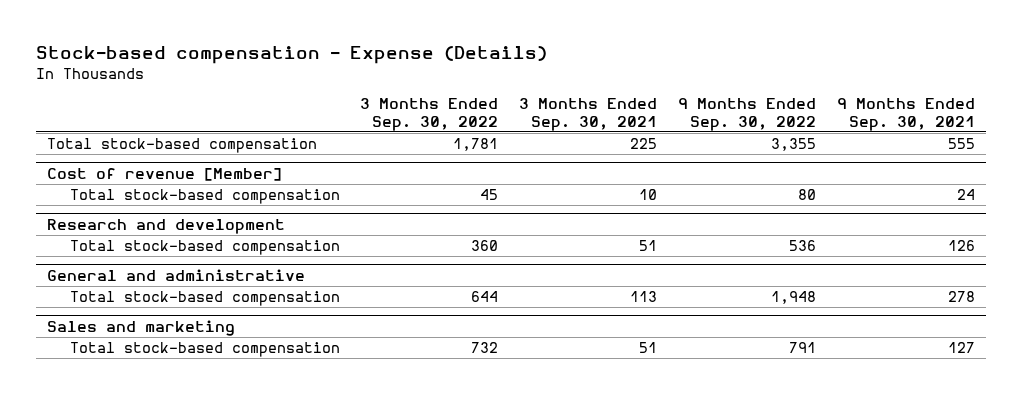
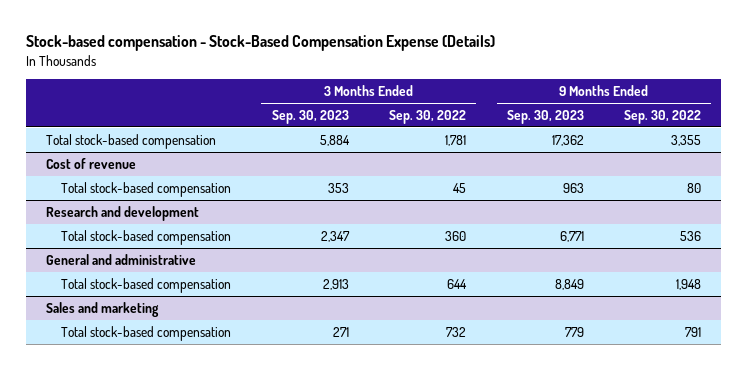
[36,45,548,64] Stock-based compensation - Expense (Details) -> [26,35,496,52] Stock-based compensation - Stock-Based Compensation Expense (Details)
[519,98,658,131] 3 Months Ended Sep. 30, 2021 -> none
[837,98,976,131] 9 Months Ended Sep. 30, 2021 -> none
none -> [271,109,349,124] Sep. 30, 2023
none -> [506,109,584,124] Sep. 30, 2023
[46,167,282,181] Cost of revenue [Member] -> [46,157,137,169] Cost of revenue

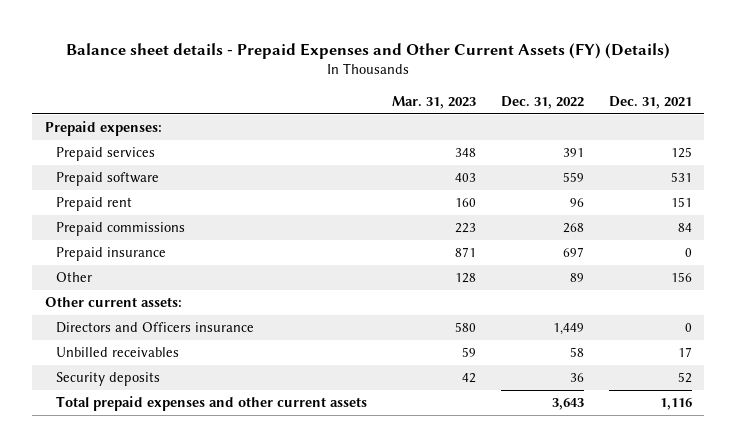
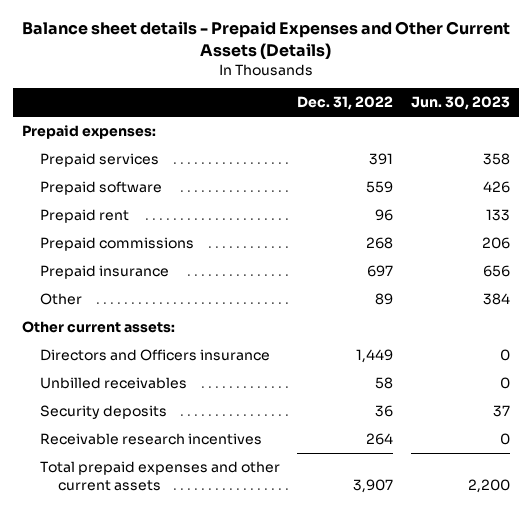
[66,42,671,59] Balance sheet details - Prepaid Expenses and Other Current Assets (FY) (Details) -> [21,21,510,59] Balance sheet details - Prepaid Expenses and Other Current Assets (Details)
[391,95,476,109] Mar. 31, 2023 -> none
[608,95,692,109] Dec. 31, 2021 -> none
none -> [411,96,511,111] Jun. 30, 2023
none -> [39,433,262,446] Receivable research incentives
[551,398,584,411] 3,643 -> [353,478,394,493] 3,907

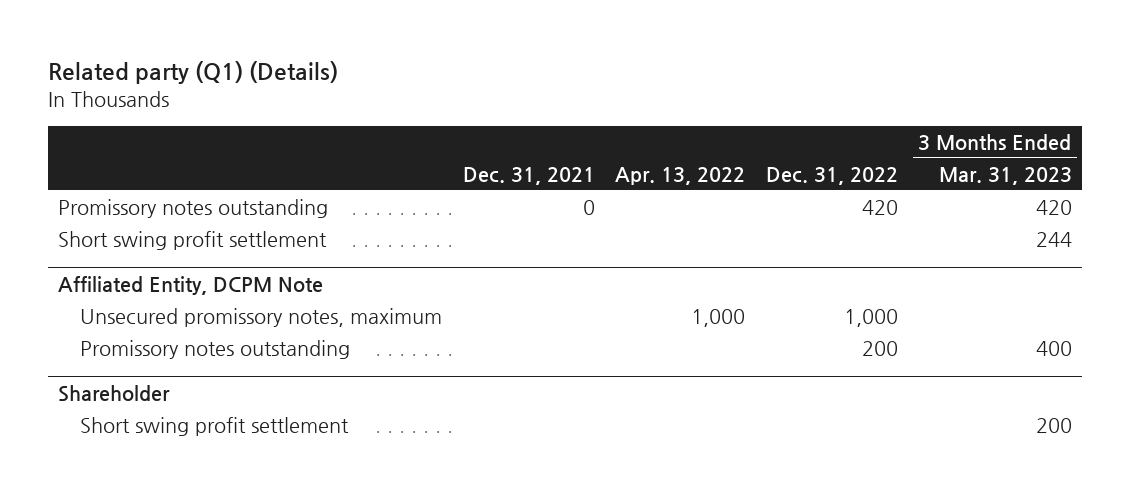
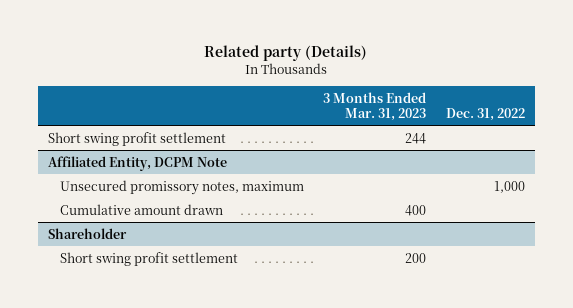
[47,60,338,84] Related party (Q1) (Details) -> [204,45,368,62] Related party (Details)
[462,166,595,185] Dec. 31, 2021 -> none
[615,166,746,185] Apr. 13, 2022 -> none
[57,199,328,219] Promissory notes outstanding -> none
[80,340,351,360] Promissory notes outstanding -> none
none -> [59,203,223,215] Cumulative amount drawn

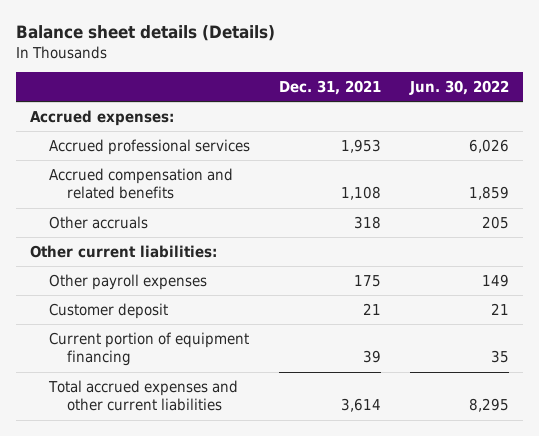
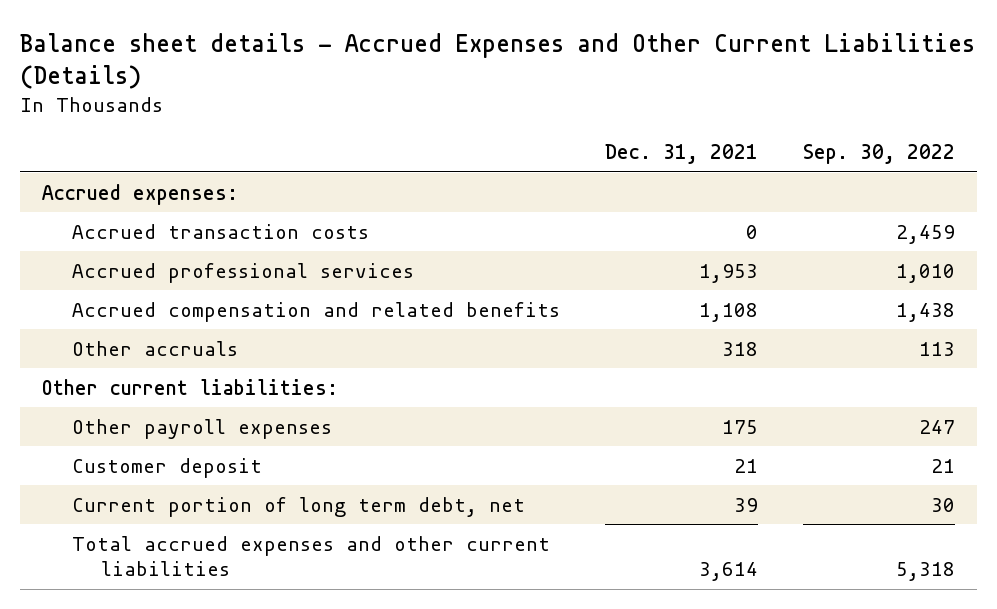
[15,25,275,42] Balance sheet details (Details) -> [19,32,975,89] Balance sheet details - Accrued Expenses and Other Current Liabilities (Details)
[408,79,509,95] Jun. 30, 2022 -> none
none -> [802,144,955,165] Sep. 30, 2022
none -> [71,223,369,239] Accrued transaction costs
[48,331,249,367] Current portion of equipment financing -> [71,496,525,517] Current portion of long term debt, net

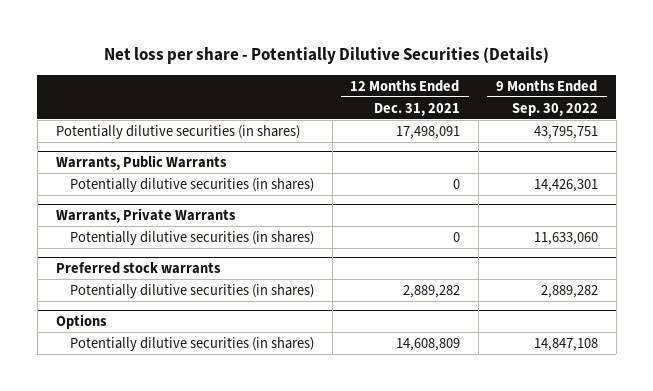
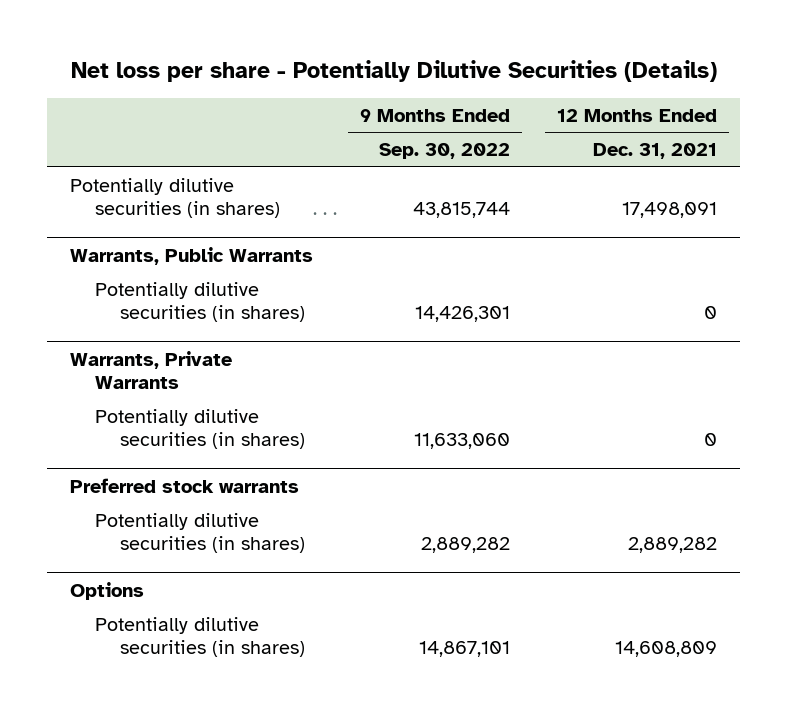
[533,125,598,139] 43,795,751 -> [413,202,511,219] 43,815,744
[533,337,598,351] 14,847,108 -> [419,641,511,658] 14,867,101

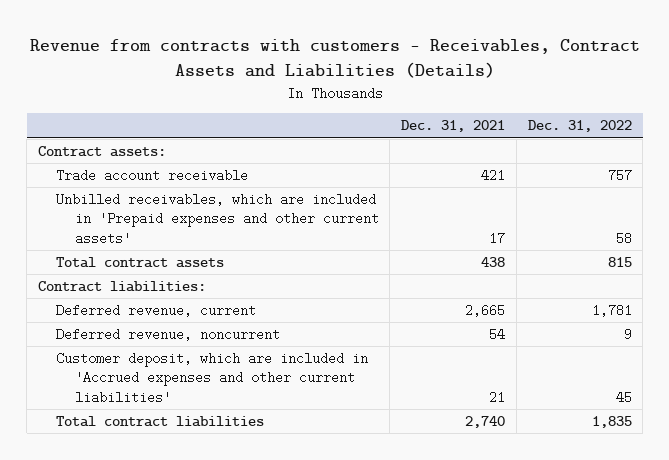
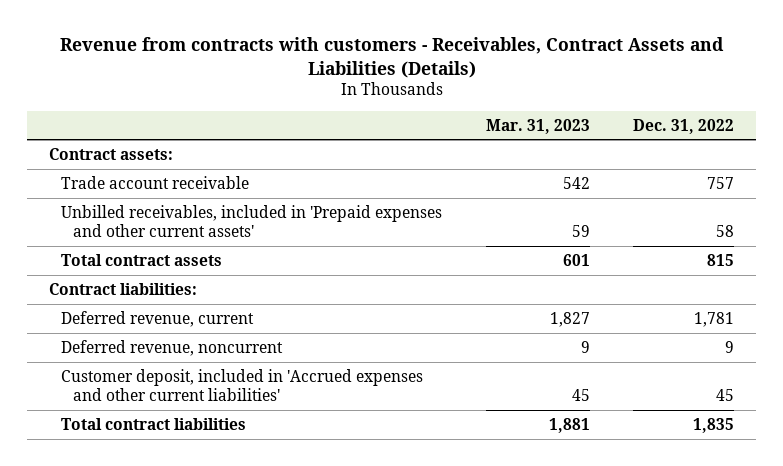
[401,120,506,133] Dec. 31, 2021 -> none
none -> [485,118,590,134] Mar. 31, 2023
[56,193,379,245] Unbilled receivables, which are included in 'Prepaid expenses and other current assets' -> [61,204,443,238] Unbilled receivables, included in 'Prepaid expenses and other current assets'
[56,352,369,404] Customer deposit, which are included in 'Accrued expenses and other current liabilities' -> [61,368,424,402] Customer deposit, included in 'Accrued expenses and other current liabilities'

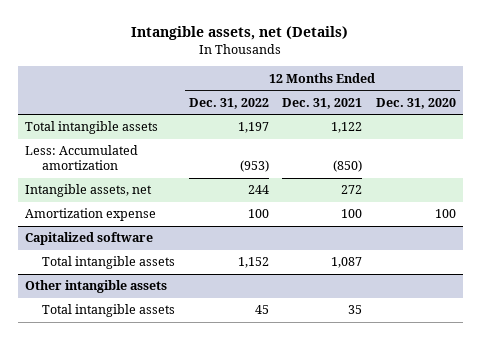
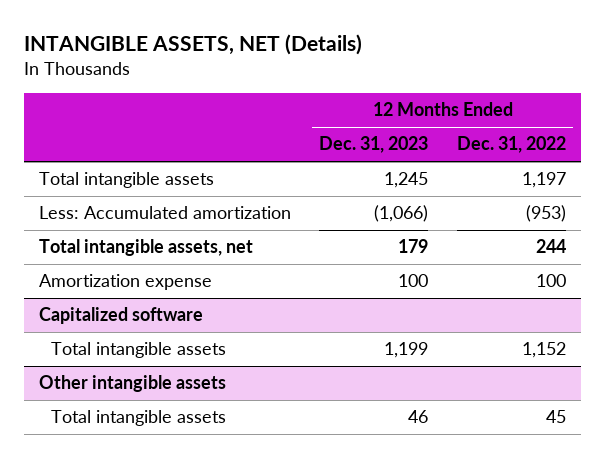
[131,26,349,41] Intangible assets, net (Details) -> [24,34,363,56] INTANGIBLE ASSETS, NET (Details)
[282,97,363,109] Dec. 31, 2021 -> none
[376,97,457,109] Dec. 31, 2020 -> none
none -> [319,136,429,154] Dec. 31, 2023
[24,184,152,198] Intangible assets, net -> [38,239,253,257] Total intangible assets, net

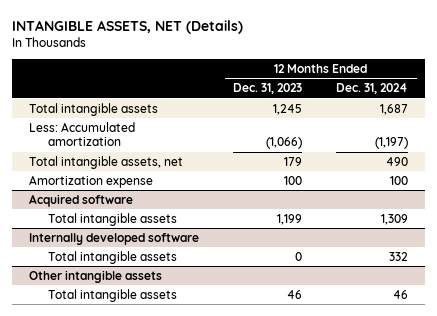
[457,136,567,154] Dec. 31, 2022 -> none
none -> [336,83,409,95] Dec. 31, 2024
[38,307,203,325] Capitalized software -> [29,193,134,207] Acquired software
none -> [29,232,200,245] Internally developed software
none -> [48,250,178,264] Total intangible assets

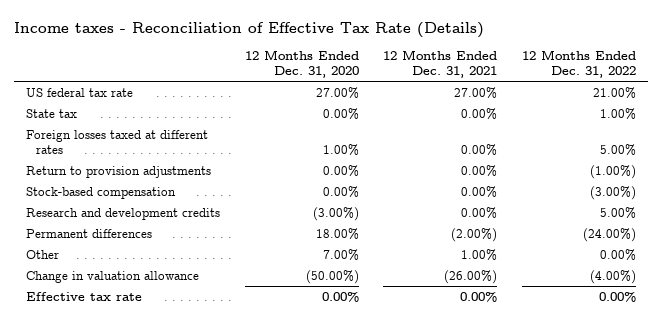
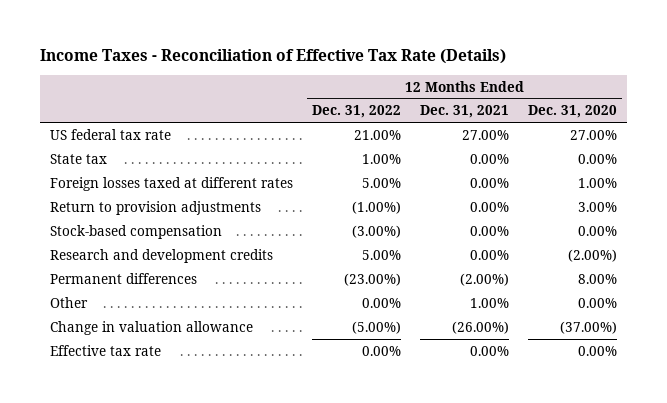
[13,21,484,38] Income taxes - Reconciliation of Effective Tax Rate (Details) -> [40,49,507,65] Income Taxes - Reconciliation of Effective Tax Rate (Details)
[322,164,359,177] 0.00% -> [578,201,618,212] 3.00%
[312,206,359,221] (3.00%) -> [568,248,618,262] (2.00%)
[315,227,359,240] 18.00% -> [578,273,618,284] 8.00%
[582,227,636,242] (24.00%) -> [344,272,402,286] (23.00%)
[322,248,359,261] 7.00% -> [578,297,618,308] 0.00%
[305,269,359,284] (50.00%) -> [560,320,618,334] (37.00%)
[589,269,636,284] (4.00%) -> [352,320,402,334] (5.00%)

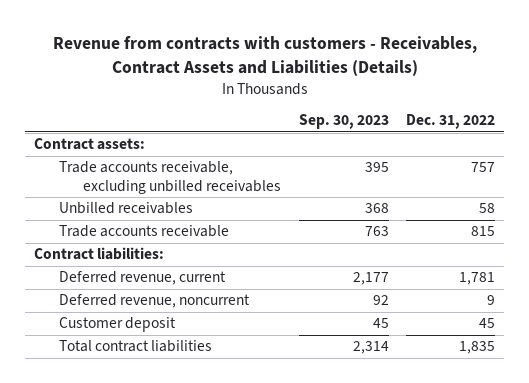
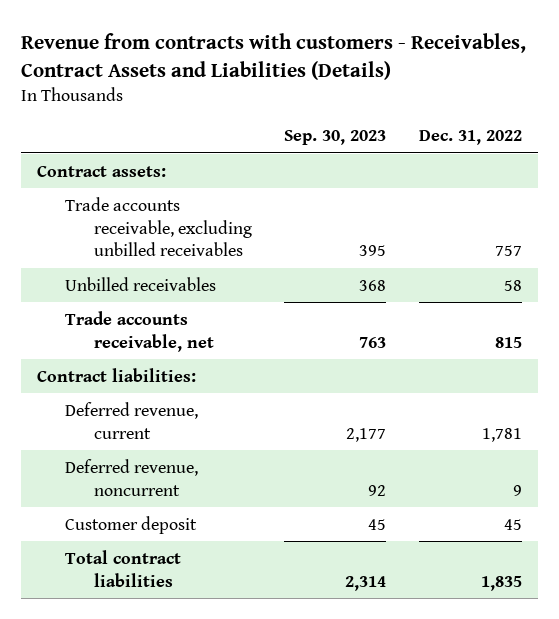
[58,225,229,238] Trade accounts receivable -> [65,310,214,352] Trade accounts receivable, net

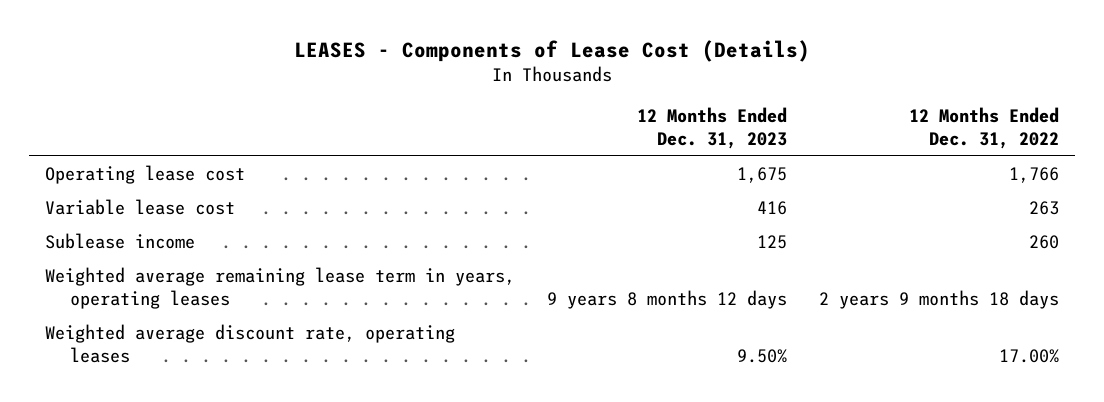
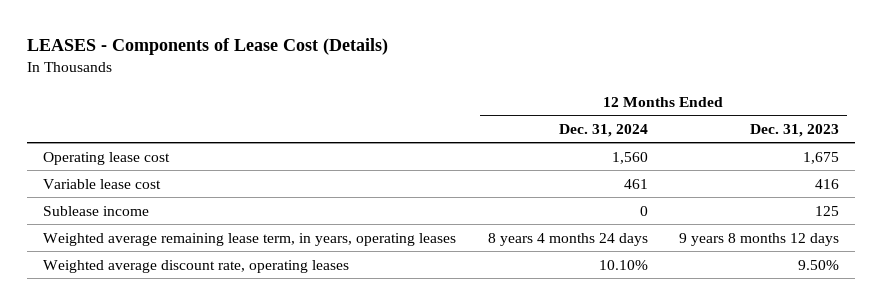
[909,107,1060,149] 12 Months Ended Dec. 31, 2022 -> none
none -> [558,123,648,137] Dec. 31, 2024
[45,267,516,309] Weighted average remaining lease term in years, operating leases -> [43,232,457,246] Weighted average remaining lease term, in years, operating leases

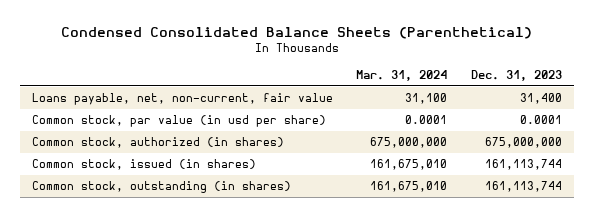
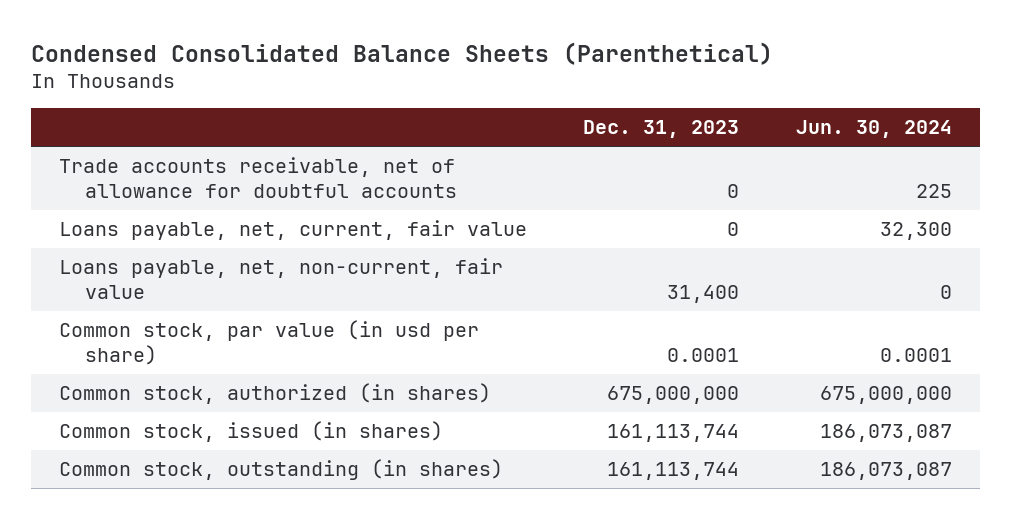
[356,69,448,81] Mar. 31, 2024 -> none
none -> [795,120,952,139] Jun. 30, 2024
none -> [59,157,458,199] Trade accounts receivable, net of allowance for doubtful accounts
none -> [59,220,528,241] Loans payable, net, current, fair value

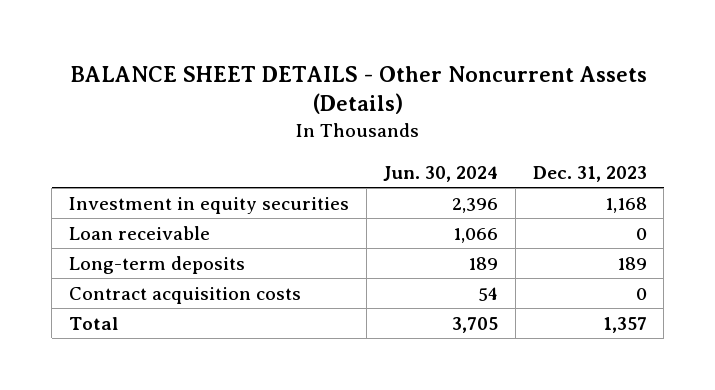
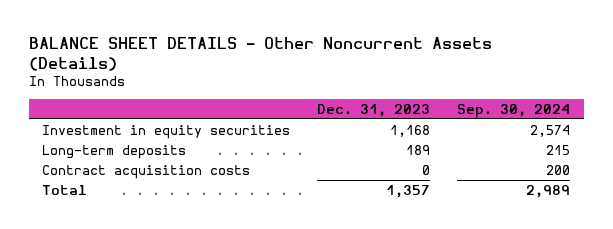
[383,165,499,182] Jun. 30, 2024 -> none
none -> [457,103,571,118] Sep. 30, 2024
[68,225,210,240] Loan receivable -> none

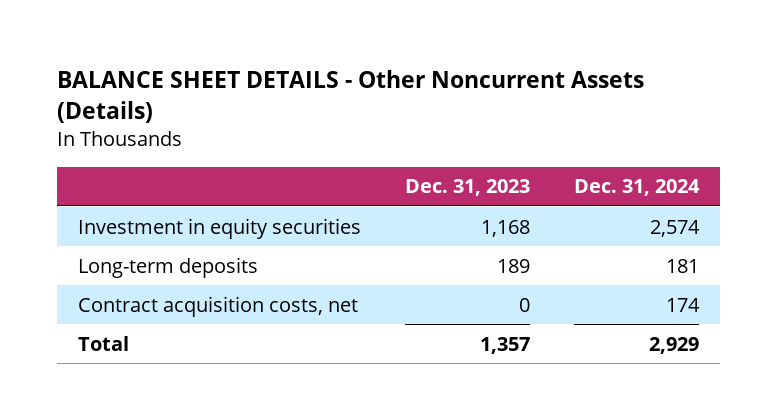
[457,103,571,118] Sep. 30, 2024 -> none
none -> [573,179,700,197] Dec. 31, 2024
[42,164,251,179] Contract acquisition costs -> [78,295,359,317] Contract acquisition costs, net

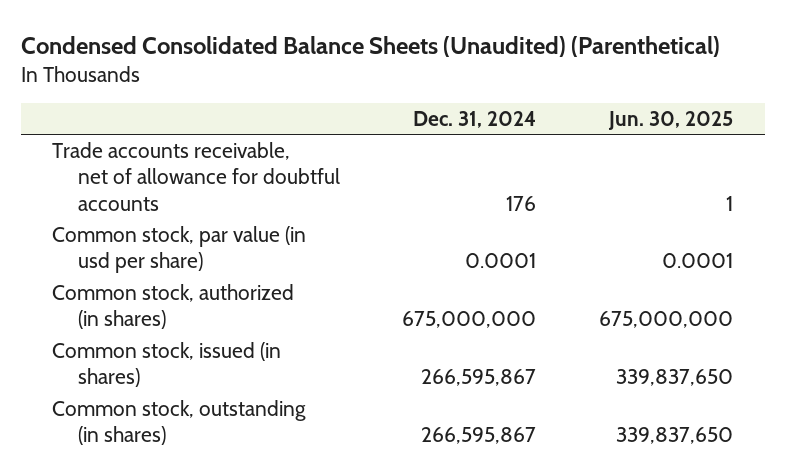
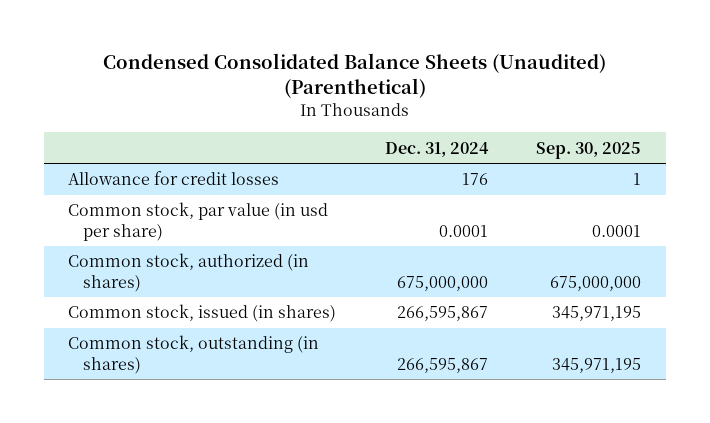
[608,111,734,131] Jun. 30, 2025 -> none
none -> [536,141,642,159] Sep. 30, 2025
[52,142,340,211] Trade accounts receivable, net of allowance for doubtful accounts -> [68,171,280,186] Allowance for credit losses

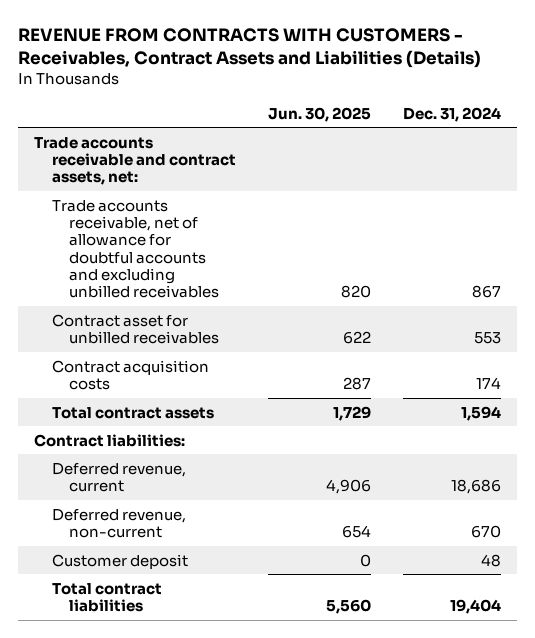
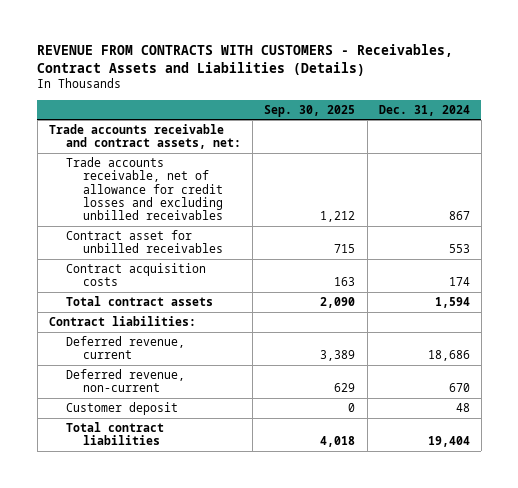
[267,106,371,122] Jun. 30, 2025 -> none
none -> [264,104,356,117] Sep. 30, 2025
[51,199,220,299] Trade accounts receivable, net of allowance for doubtful accounts and excluding unbilled receivables -> [66,156,224,221] Trade accounts receivable, net of allowance for credit losses and excluding unbilled receivables

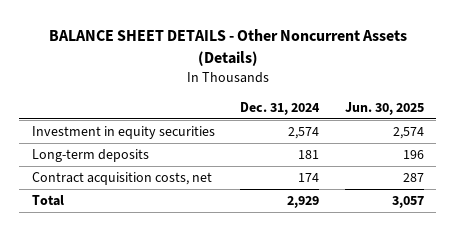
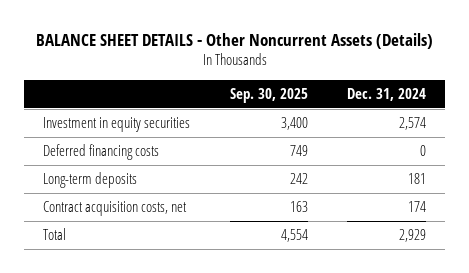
[344,102,424,116] Jun. 30, 2025 -> none
none -> [229,87,308,103] Sep. 30, 2025
none -> [43,144,160,161] Deferred financing costs

